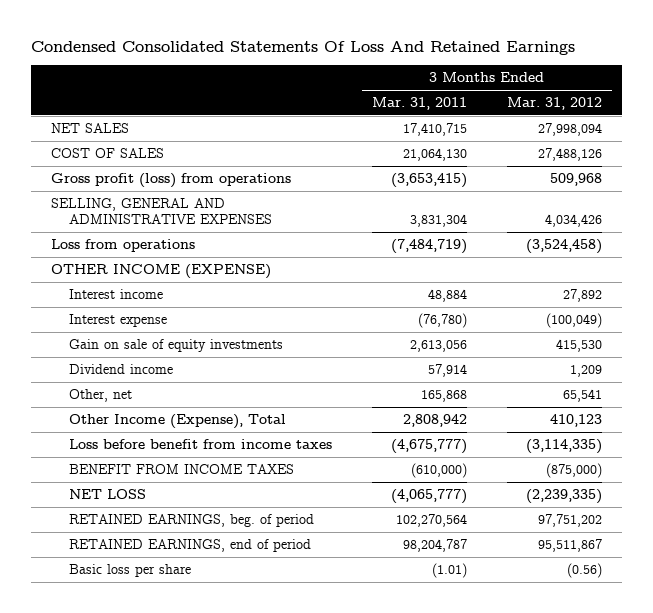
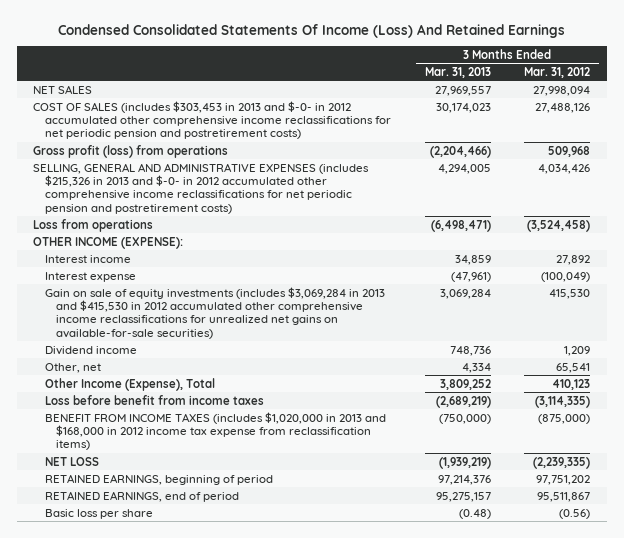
[30,40,575,55] Condensed Consolidated Statements Of Loss And Retained Earnings -> [57,23,565,38] Condensed Consolidated Statements Of Income (Loss) And Retained Earnings
[371,97,467,111] Mar. 31, 2011 -> none
none -> [424,66,491,78] Mar. 31, 2013
[50,148,164,159] COST OF SALES -> [33,100,391,140] COST OF SALES (includes $303,453 in 2013 and $-0- in 2012 accumulated other comprehensive income reclassifications for net periodic pension and postretirement costs)
[50,198,273,225] SELLING, GENERAL AND ADMINISTRATIVE EXPENSES -> [33,162,370,214] SELLING, GENERAL AND ADMINISTRATIVE EXPENSES (includes $215,326 in 2013 and $-0- in 2012 accumulated other comprehensive income reclassifications for net periodic pension and postretirement costs)
[50,264,271,280] OTHER INCOME (EXPENSE) -> [33,236,184,249] OTHER INCOME (EXPENSE):
[69,339,284,353] Gain on sale of equity investments -> [44,286,385,339] Gain on sale of equity investments (includes $3,069,284 in 2013 and $415,530 in 2012 accumulated other comprehensive income reclassifications for unrealized net gains on available-for-sale securities)
[69,464,295,475] BENEFIT FROM INCOME TAXES -> [44,411,386,451] BENEFIT FROM INCOME TAXES (includes $1,020,000 in 2013 and $168,000 in 2012 income tax expense from reclassification items)
[69,514,315,528] RETAINED EARNINGS, beg. of period -> [44,473,273,485] RETAINED EARNINGS, beginning of period

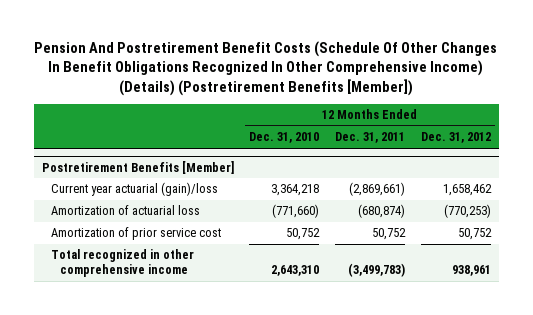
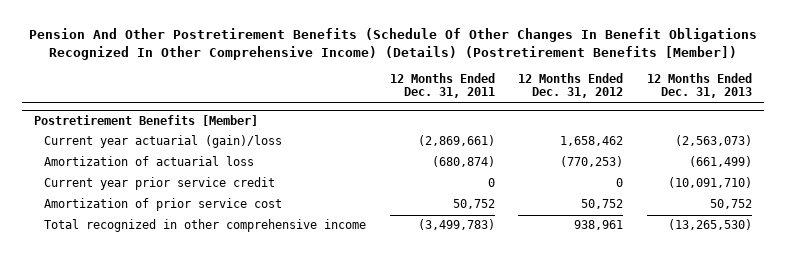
[34,40,498,96] Pension And Postretirement Benefit Costs (Schedule Of Other Changes In Benefit Obligations Recognized In Other Comprehensive Income) (Details) (Postretirement Benefits [Member]) -> [29,28,758,61] Pension And Other Postretirement Benefits (Schedule Of Other Changes In Benefit Obligations Recognized In Other Comprehensive Income) (Details) (Postretirement Benefits [Member])
[249,132,320,144] Dec. 31, 2010 -> none
none -> [647,72,753,99] 12 Months Ended Dec. 31, 2013
none -> [43,177,275,191] Current year prior service credit

